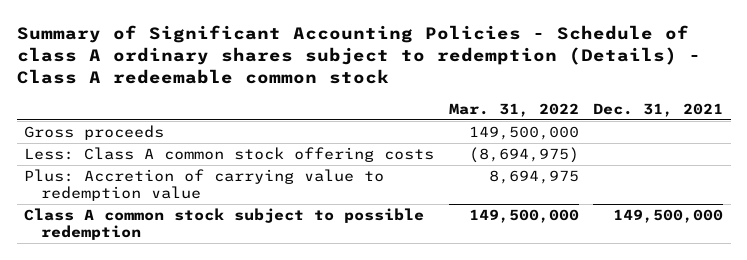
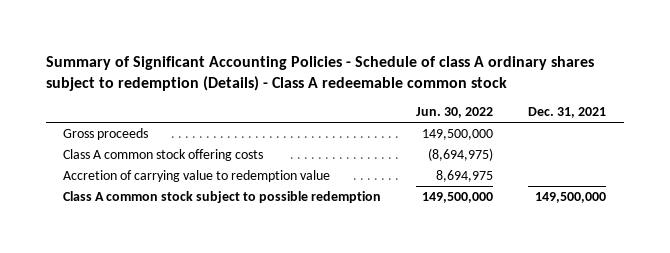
[448,102,579,117] Mar. 31, 2022 -> none
none -> [416,107,494,119] Jun. 30, 2022
[23,147,434,163] Less: Class A common stock offering costs -> [63,148,264,161] Class A common stock offering costs
[23,169,384,201] Plus: Accretion of carrying value to redemption value -> [63,169,331,182] Accretion of carrying value to redemption value

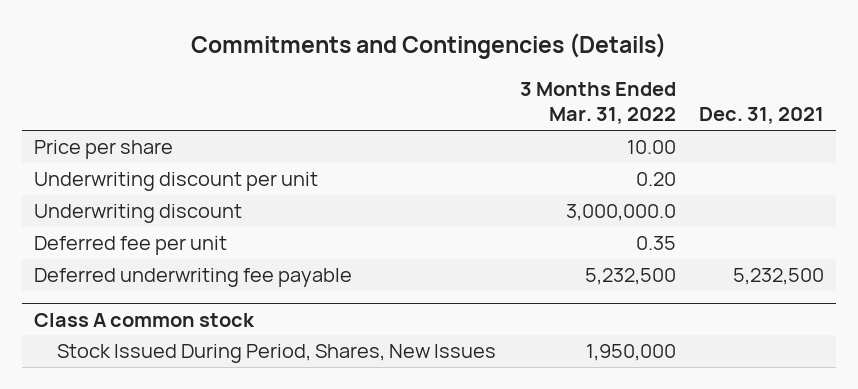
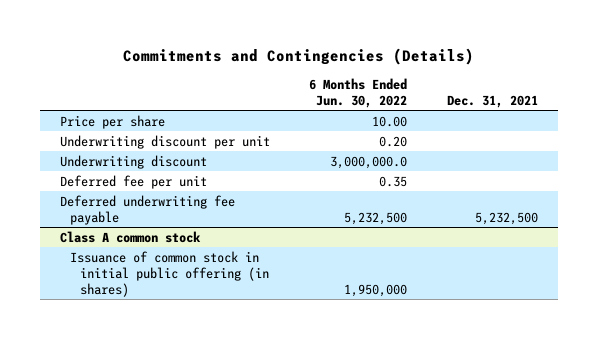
[519,82,676,125] 3 Months Ended Mar. 31, 2022 -> none
none -> [309,77,408,108] 6 Months Ended Jun. 30, 2022
[57,344,497,364] Stock Issued During Period, Shares, New Issues -> [70,250,270,298] Issuance of common stock in initial public offering (in shares)

